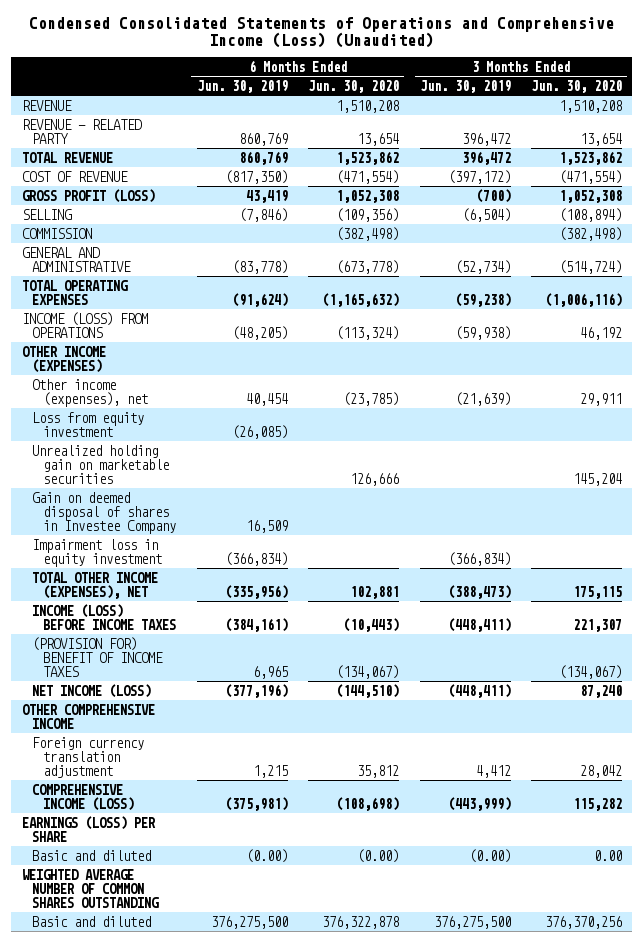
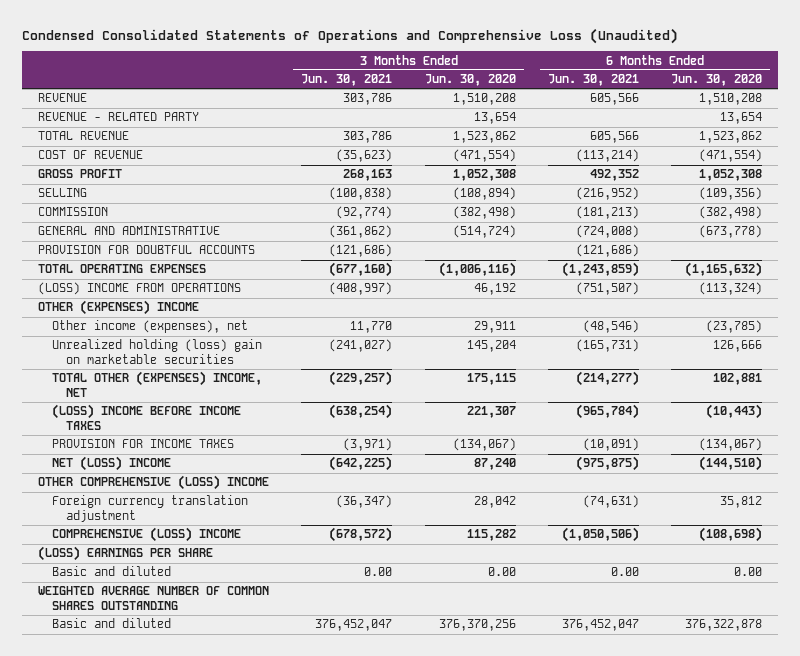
[28,16,614,48] Condensed Consolidated Statements of Operations and Comprehensive Income (Loss) (Unaudited) -> [22,27,679,44] Condensed Consolidated Statements of Operations and Comprehensive Loss (Unaudited)
[196,79,288,93] Jun. 30, 2019 -> none
[419,79,511,93] Jun. 30, 2019 -> none
none -> [301,74,393,87] Jun. 30, 2021
none -> [547,74,639,87] Jun. 30, 2021
[21,188,155,203] GROSS PROFIT (LOSS) -> [38,169,123,179] GROSS PROFIT
none -> [38,245,256,255] PROVISION FOR DOUBTFUL ACCOUNTS
[21,311,148,338] INCOME (LOSS) FROM OPERATIONS -> [38,282,242,296] (LOSS) INCOME FROM OPERATIONS
[21,345,106,373] OTHER INCOME (EXPENSES) -> [38,300,200,316] OTHER (EXPENSES) INCOME
[32,411,145,437] Loss from equity investment -> none
[32,491,177,535] Gain on deemed disposal of shares in Investee Company -> none
[32,538,163,567] Impairment loss in equity investment -> none
[32,444,170,485] Unrealized holding gain on marketable securities -> [52,339,263,365] Unrealized holding (loss) gain on marketable securities
[32,571,159,599] TOTAL OTHER INCOME (EXPENSES), NET -> [52,371,263,398] TOTAL OTHER (EXPENSES) INCOME, NET
[32,603,177,630] INCOME (LOSS) BEFORE INCOME TAXES -> [52,404,242,431] (LOSS) INCOME BEFORE INCOME TAXES
[32,636,164,678] (PROVISION FOR) BENEFIT OF INCOME TAXES -> [52,439,235,449] PROVISION FOR INCOME TAXES
[32,683,152,698] NET INCOME (LOSS) -> [52,456,172,472] NET (LOSS) INCOME
[21,703,155,729] OTHER COMPREHENSIVE INCOME -> [38,475,270,491] OTHER COMPREHENSIVE (LOSS) INCOME
[32,783,135,811] COMPREHENSIVE INCOME (LOSS) -> [52,527,242,543] COMPREHENSIVE (LOSS) INCOME
[21,815,156,842] EARNINGS (LOSS) PER SHARE -> [38,546,214,562] (LOSS) EARNINGS PER SHARE
[357,848,400,863] (0.00) -> [734,567,763,577] 0.00

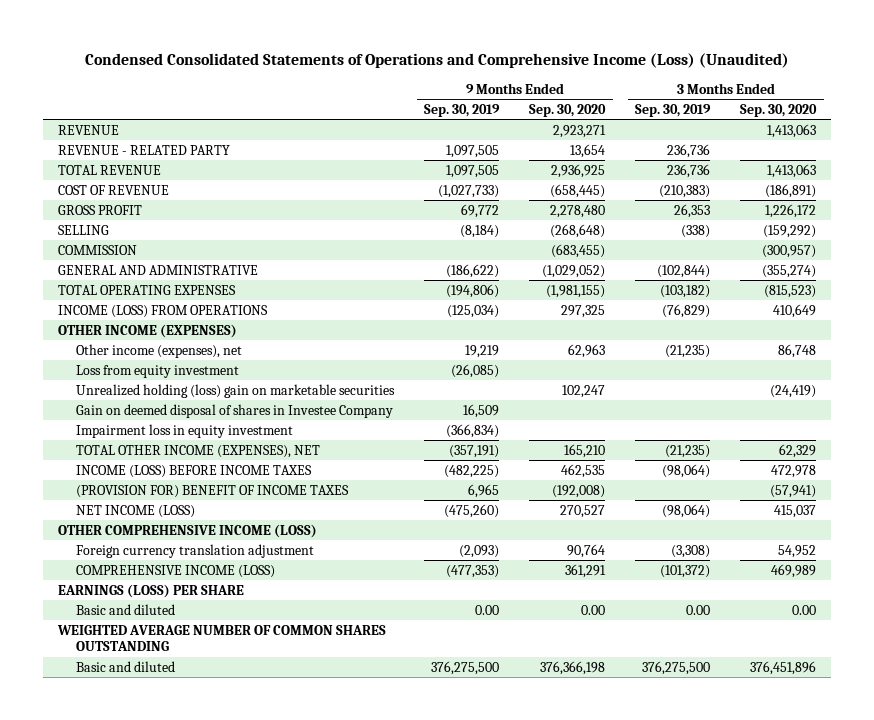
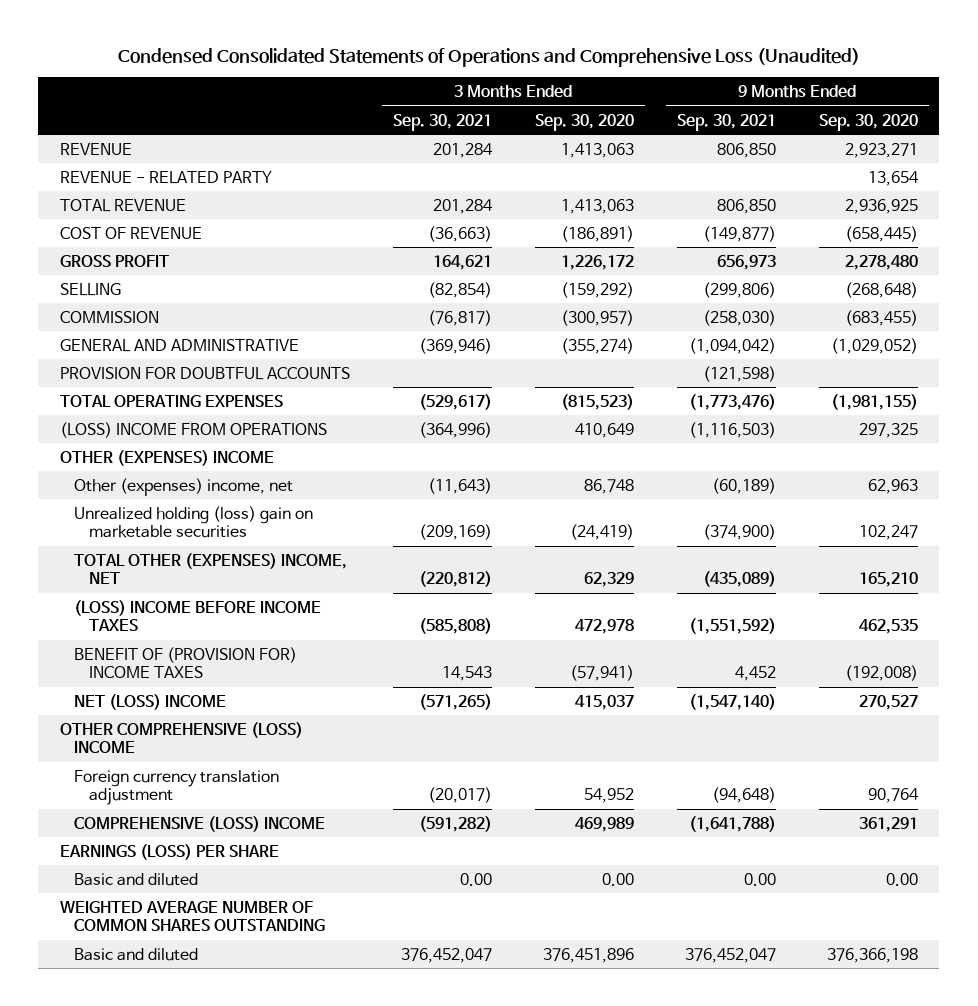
[85,52,790,68] Condensed Consolidated Statements of Operations and Comprehensive Income (Loss) (Unaudited) -> [117,48,860,68] Condensed Consolidated Statements of Operations and Comprehensive Loss (Unaudited)
[424,104,501,118] Sep. 30, 2019 -> none
[635,104,712,118] Sep. 30, 2019 -> none
none -> [392,113,492,131] Sep. 30, 2021
none -> [676,113,776,131] Sep. 30, 2021
none -> [59,366,350,380] PROVISION FOR DOUBTFUL ACCOUNTS
[76,364,240,378] Loss from equity investment -> none
[58,304,269,318] INCOME (LOSS) FROM OPERATIONS -> [59,421,327,438] (LOSS) INCOME FROM OPERATIONS
[58,323,238,338] OTHER INCOME (EXPENSES) -> [59,449,274,466] OTHER (EXPENSES) INCOME
[76,343,243,358] Other income (expenses), net -> [74,477,294,496] Other (expenses) income, net
[76,403,394,418] Gain on deemed disposal of shares in Investee Company -> none
[76,423,294,438] Impairment loss in equity investment -> none
[76,444,321,458] TOTAL OTHER INCOME (EXPENSES), NET -> [74,552,348,585] TOTAL OTHER (EXPENSES) INCOME, NET
[76,464,313,478] INCOME (LOSS) BEFORE INCOME TAXES -> [74,599,322,632] (LOSS) INCOME BEFORE INCOME TAXES
[76,484,350,498] (PROVISION FOR) BENEFIT OF INCOME TAXES -> [74,646,298,679] BENEFIT OF (PROVISION FOR) INCOME TAXES
[76,504,196,518] NET INCOME (LOSS) -> [74,693,227,710] NET (LOSS) INCOME
[58,523,318,538] OTHER COMPREHENSIVE INCOME (LOSS) -> [59,721,303,754] OTHER COMPREHENSIVE (LOSS) INCOME
[76,564,276,578] COMPREHENSIVE INCOME (LOSS) -> [74,815,326,832] COMPREHENSIVE (LOSS) INCOME

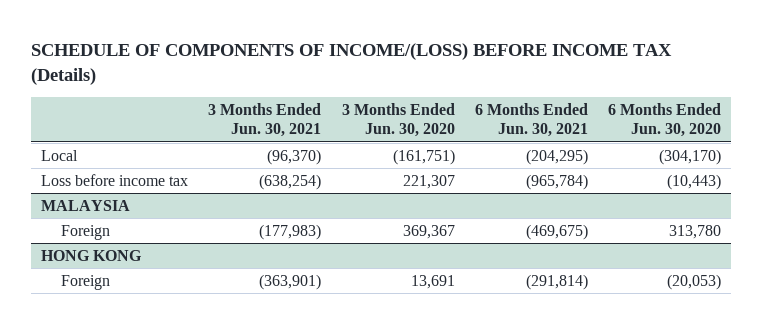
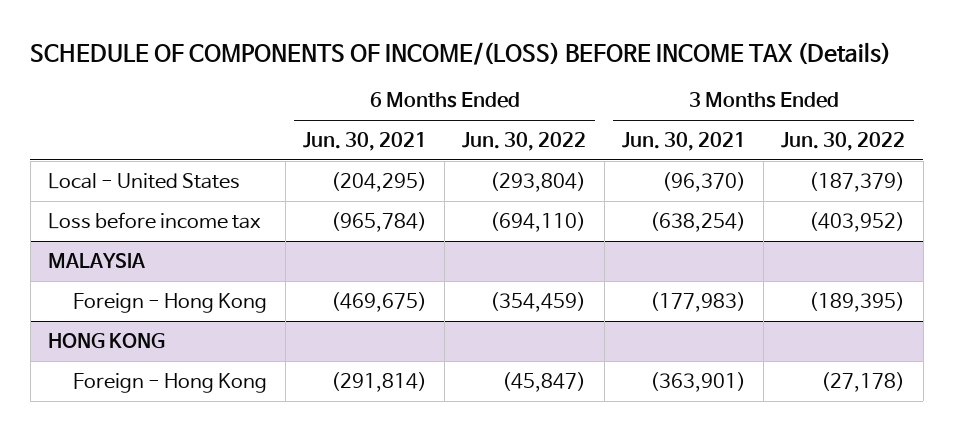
[341,103,455,138] 3 Months Ended Jun. 30, 2020 -> none
[608,103,722,138] 6 Months Ended Jun. 30, 2020 -> none
none -> [462,132,587,152] Jun. 30, 2022
none -> [781,132,906,152] Jun. 30, 2022
[40,149,78,161] Local -> [48,172,241,189] Local - United States
[60,224,110,240] Foreign -> [73,292,268,313] Foreign - Hong Kong
[60,274,110,290] Foreign -> [73,372,268,393] Foreign - Hong Kong

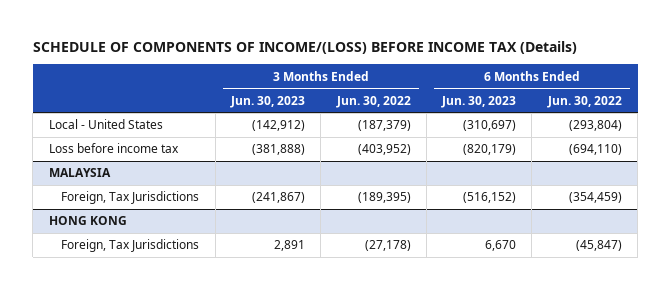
[302,132,427,152] Jun. 30, 2021 -> none
[621,132,746,152] Jun. 30, 2021 -> none
none -> [230,95,306,108] Jun. 30, 2023
none -> [441,95,517,108] Jun. 30, 2023
[73,292,268,313] Foreign - Hong Kong -> [61,191,200,205] Foreign, Tax Jurisdictions
[73,372,268,393] Foreign - Hong Kong -> [61,239,200,253] Foreign, Tax Jurisdictions

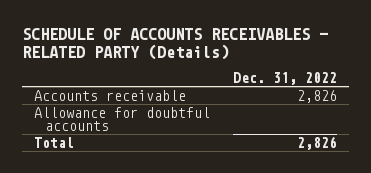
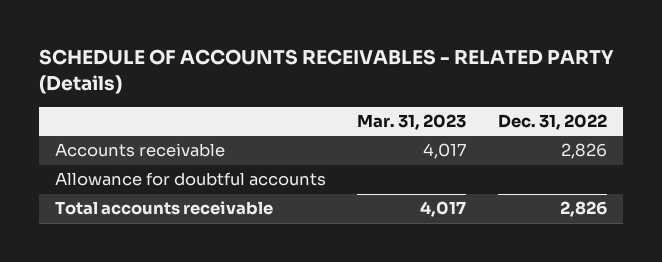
none -> [357,113,467,130] Mar. 31, 2023
[33,136,74,148] Total -> [54,201,273,216] Total accounts receivable

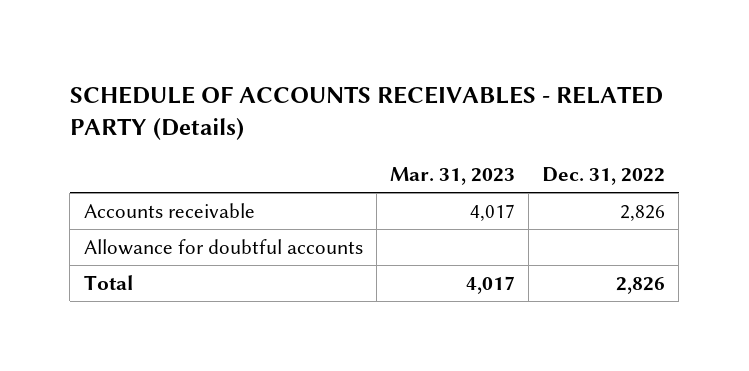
[54,201,273,216] Total accounts receivable -> [83,274,133,290] Total

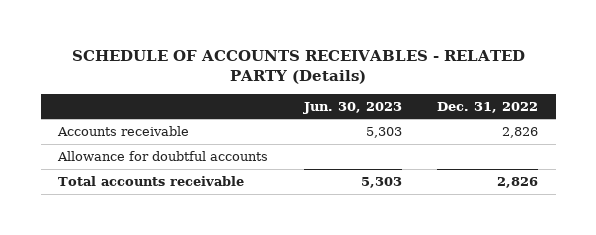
[389,167,515,186] Mar. 31, 2023 -> none
none -> [302,101,402,114] Jun. 30, 2023
[83,274,133,290] Total -> [58,176,245,187] Total accounts receivable

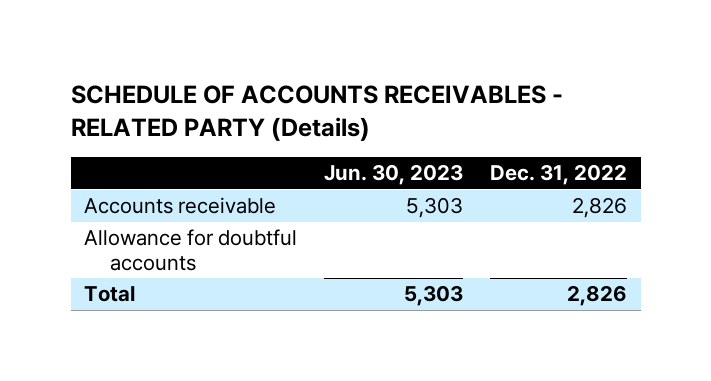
[58,176,245,187] Total accounts receivable -> [84,286,136,303] Total

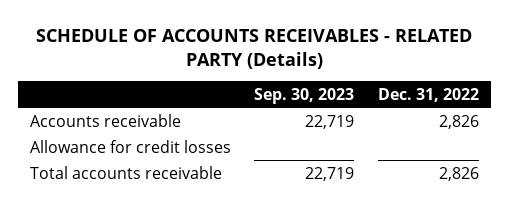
[324,164,464,186] Jun. 30, 2023 -> none
none -> [254,87,355,104] Sep. 30, 2023
[84,229,298,271] Allowance for doubtful accounts -> [29,139,231,153] Allowance for credit losses
[84,286,136,303] Total -> [29,165,222,179] Total accounts receivable

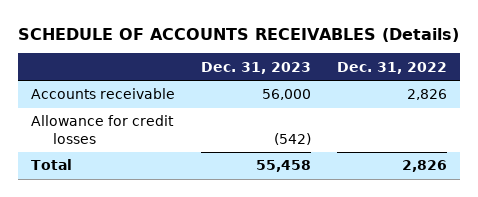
[36,28,473,69] SCHEDULE OF ACCOUNTS RECEIVABLES - RELATED PARTY (Details) -> [18,27,460,42] SCHEDULE OF ACCOUNTS RECEIVABLES (Details)
[254,87,355,104] Sep. 30, 2023 -> none
none -> [201,61,312,74] Dec. 31, 2023
[29,165,222,179] Total accounts receivable -> [31,159,73,171] Total

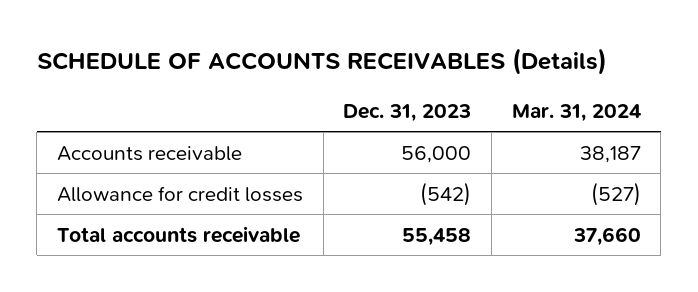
[336,61,447,74] Dec. 31, 2022 -> none
none -> [511,103,641,122] Mar. 31, 2024
[31,159,73,171] Total -> [57,225,301,243] Total accounts receivable

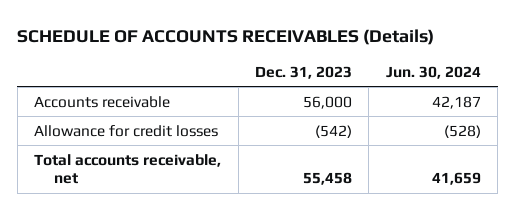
[511,103,641,122] Mar. 31, 2024 -> none
none -> [385,65,481,79] Jun. 30, 2024
[57,225,301,243] Total accounts receivable -> [34,153,222,185] Total accounts receivable, net

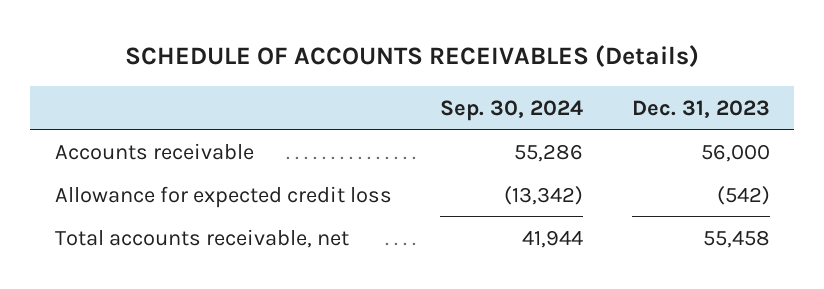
[385,65,481,79] Jun. 30, 2024 -> none
none -> [440,99,584,121] Sep. 30, 2024
[34,124,219,137] Allowance for credit losses -> [54,185,392,208] Allowance for expected credit loss

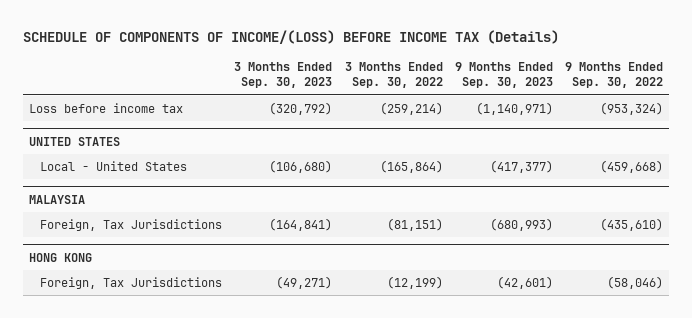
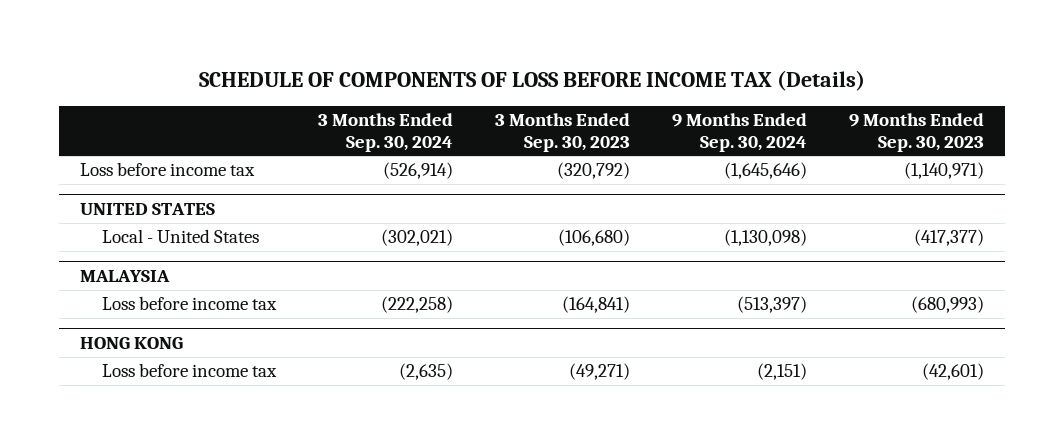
[22,29,559,44] SCHEDULE OF COMPONENTS OF INCOME/(LOSS) BEFORE INCOME TAX (Details) -> [198,70,865,92] SCHEDULE OF COMPONENTS OF LOSS BEFORE INCOME TAX (Details)
[344,61,443,89] 3 Months Ended Sep. 30, 2022 -> none
[565,61,664,89] 9 Months Ended Sep. 30, 2022 -> none
none -> [318,113,454,152] 3 Months Ended Sep. 30, 2024
none -> [671,113,807,152] 9 Months Ended Sep. 30, 2024
[40,218,223,231] Foreign, Tax Jurisdictions -> [102,296,278,311] Loss before income tax
[40,276,223,289] Foreign, Tax Jurisdictions -> [102,363,278,378] Loss before income tax

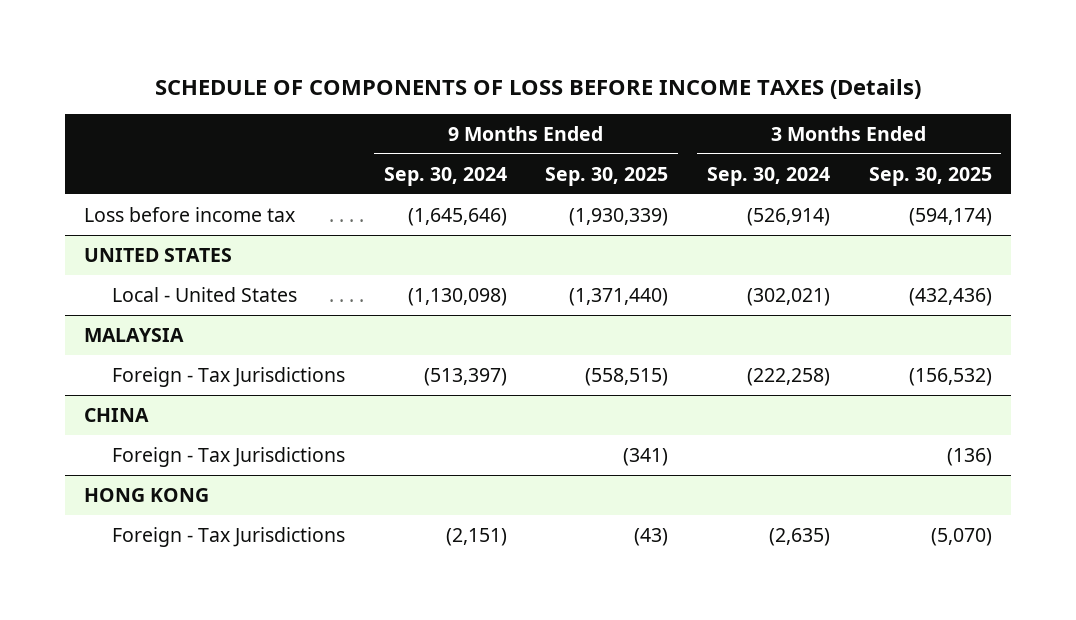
[198,70,865,92] SCHEDULE OF COMPONENTS OF LOSS BEFORE INCOME TAX (Details) -> [154,78,921,99] SCHEDULE OF COMPONENTS OF LOSS BEFORE INCOME TAXES (Details)
[495,113,631,152] 3 Months Ended Sep. 30, 2023 -> none
[848,113,984,152] 9 Months Ended Sep. 30, 2023 -> none
none -> [545,166,669,186] Sep. 30, 2025
none -> [868,166,992,186] Sep. 30, 2025
[102,296,278,311] Loss before income tax -> [111,366,345,387] Foreign - Tax Jurisdictions
none -> [83,407,149,422] CHINA
none -> [111,446,345,467] Foreign - Tax Jurisdictions
[102,363,278,378] Loss before income tax -> [111,526,345,547] Foreign - Tax Jurisdictions

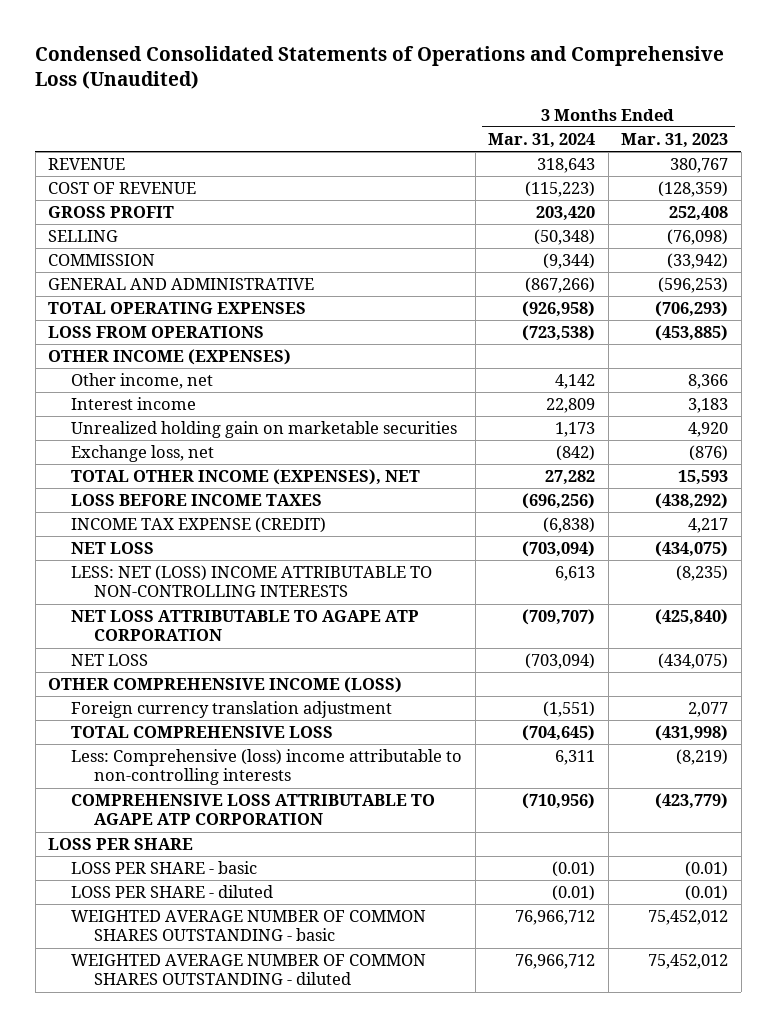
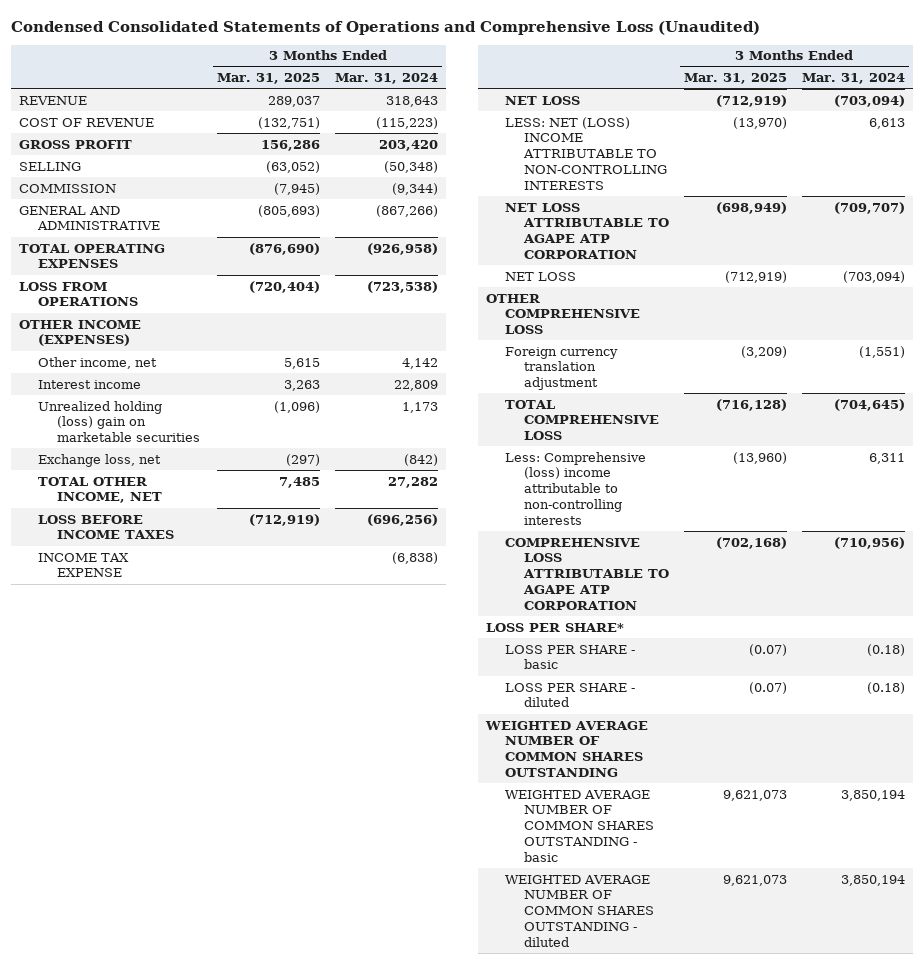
[621,132,729,148] Mar. 31, 2023 -> none
none -> [216,73,320,85] Mar. 31, 2025
[71,420,458,438] Unrealized holding gain on marketable securities -> [37,400,200,443] Unrealized holding (loss) gain on marketable securities
[71,468,421,485] TOTAL OTHER INCOME (EXPENSES), NET -> [37,476,162,504] TOTAL OTHER INCOME, NET
[71,516,327,533] INCOME TAX EXPENSE (CREDIT) -> [37,552,129,578] INCOME TAX EXPENSE
[48,676,403,693] OTHER COMPREHENSIVE INCOME (LOSS) -> [485,293,640,335] OTHER COMPREHENSIVE LOSS
[48,837,194,850] LOSS PER SHARE -> [485,622,624,632] LOSS PER SHARE*
[552,860,596,877] (0.01) -> [867,643,906,656] (0.18)
[552,884,596,901] (0.01) -> [867,681,906,694] (0.18)
none -> [484,720,648,777] WEIGHTED AVERAGE NUMBER OF COMMON SHARES OUTSTANDING
[515,909,596,925] 76,966,712 -> [841,789,906,801] 3,850,194
[515,953,596,969] 76,966,712 -> [841,874,906,886] 3,850,194

